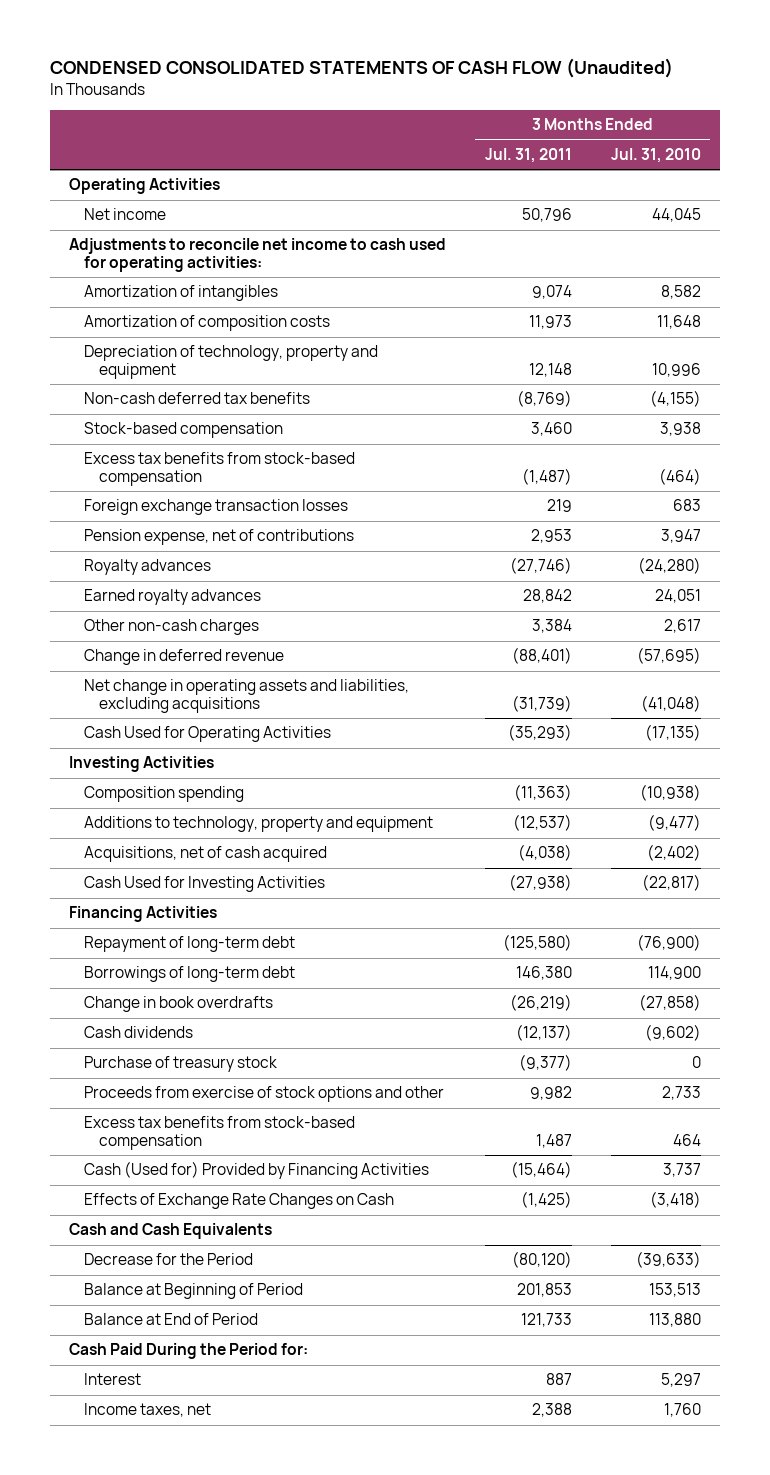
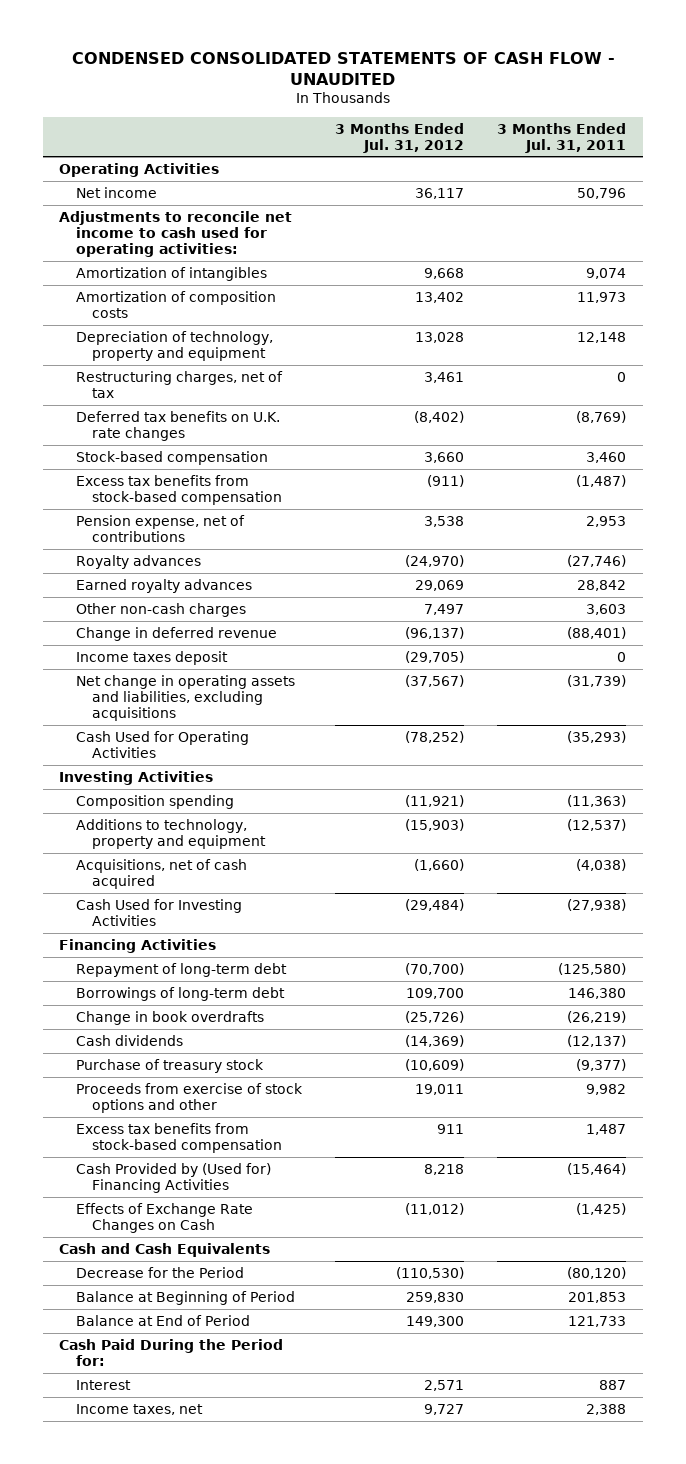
[49,57,673,78] CONDENSED CONSOLIDATED STATEMENTS OF CASH FLOW (Unaudited) -> [71,51,615,85] CONDENSED CONSOLIDATED STATEMENTS OF CASH FLOW - UNAUDITED
[610,147,701,163] Jul. 31, 2010 -> none
none -> [335,122,465,153] 3 Months Ended Jul. 31, 2012
none -> [75,370,283,398] Restructuring charges, net of tax
[83,392,310,405] Non-cash deferred tax benefits -> [75,410,280,441] Deferred tax benefits on U.K. rate changes
[83,499,348,516] Foreign exchange transaction losses -> none
[531,619,572,634] 3,384 -> [586,603,627,615] 3,603
none -> [75,650,228,665] Income taxes deposit
[83,1161,429,1180] Cash (Used for) Provided by Financing Activities -> [75,1162,271,1193] Cash Provided by (Used for) Financing Activities

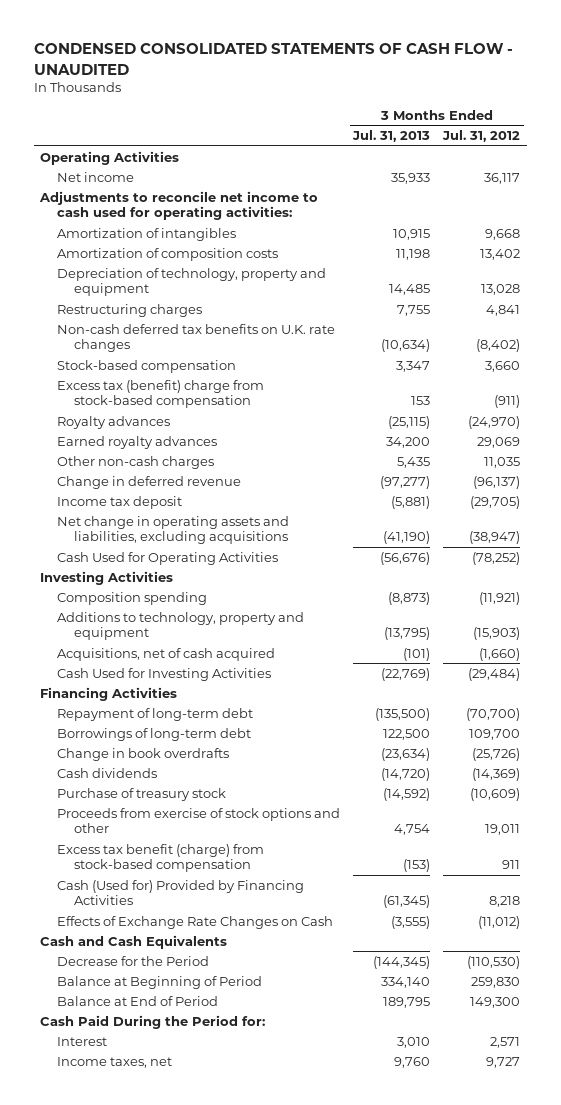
[497,122,627,153] 3 Months Ended Jul. 31, 2011 -> none
none -> [352,130,431,143] Jul. 31, 2013
[75,370,283,398] Restructuring charges, net of tax -> none
none -> [57,303,203,317] Restructuring charges
[75,410,280,441] Deferred tax benefits on U.K. rate changes -> [57,323,336,353] Non-cash deferred tax benefits on U.K. rate changes
[75,514,245,542] Pension expense, net of contributions -> none
[75,474,283,505] Excess tax benefits from stock-based compensation -> [57,379,265,409] Excess tax (benefit) charge from stock-based compensation
[424,603,465,615] 7,497 -> [484,456,521,468] 11,035
[75,650,228,665] Income taxes deposit -> [57,495,183,509] Income tax deposit
[405,674,465,687] (37,567) -> [469,531,521,545] (38,947)
[75,1122,283,1153] Excess tax benefits from stock-based compensation -> [57,843,265,873] Excess tax benefit (charge) from stock-based compensation
[75,1162,271,1193] Cash Provided by (Used for) Financing Activities -> [57,879,305,906] Cash (Used for) Provided by Financing Activities

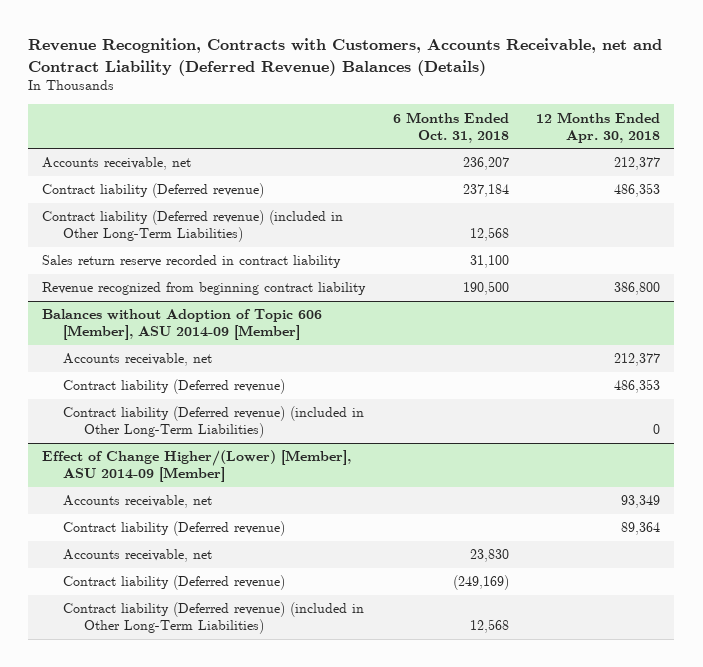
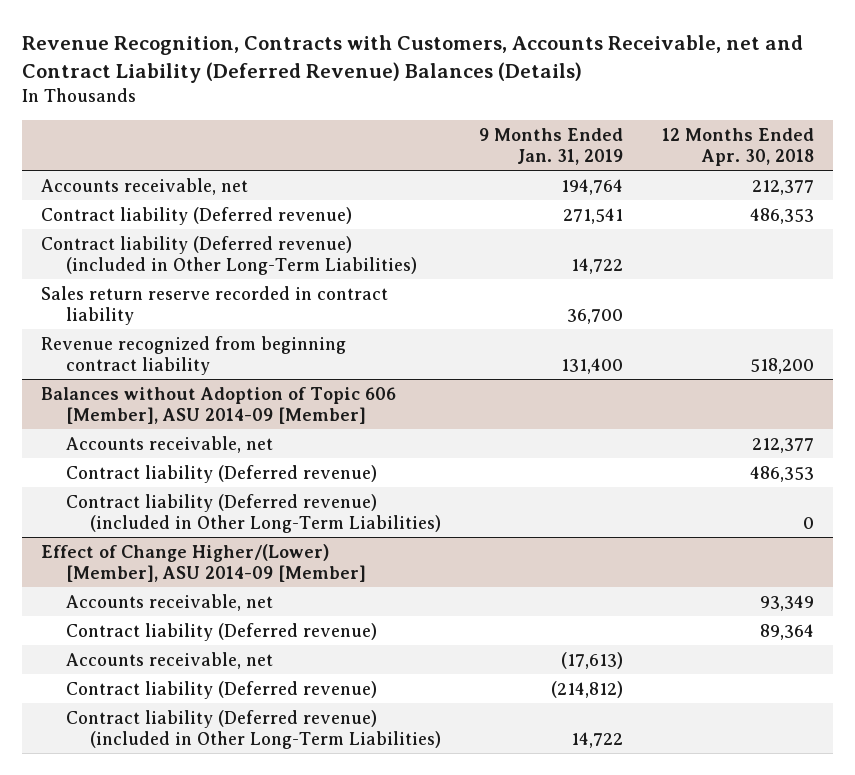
[392,111,509,143] 6 Months Ended Oct. 31, 2018 -> none
none -> [479,127,624,166] 9 Months Ended Jan. 31, 2019
[614,282,661,296] 386,800 -> [749,357,814,374] 518,200

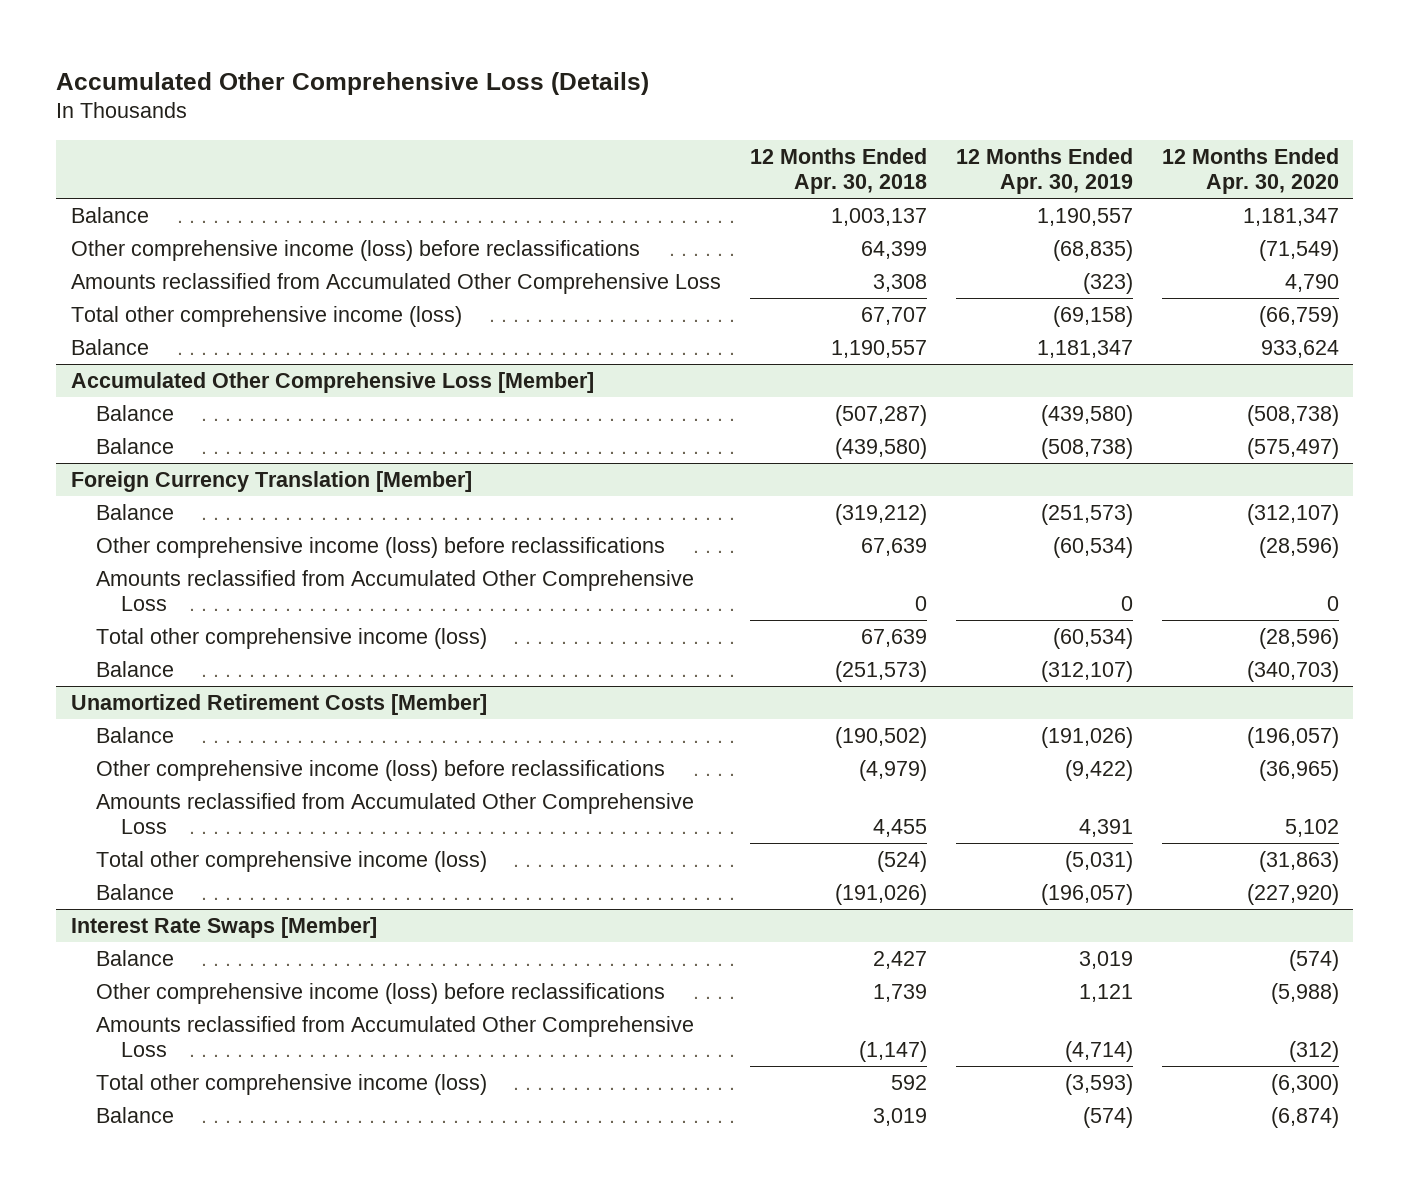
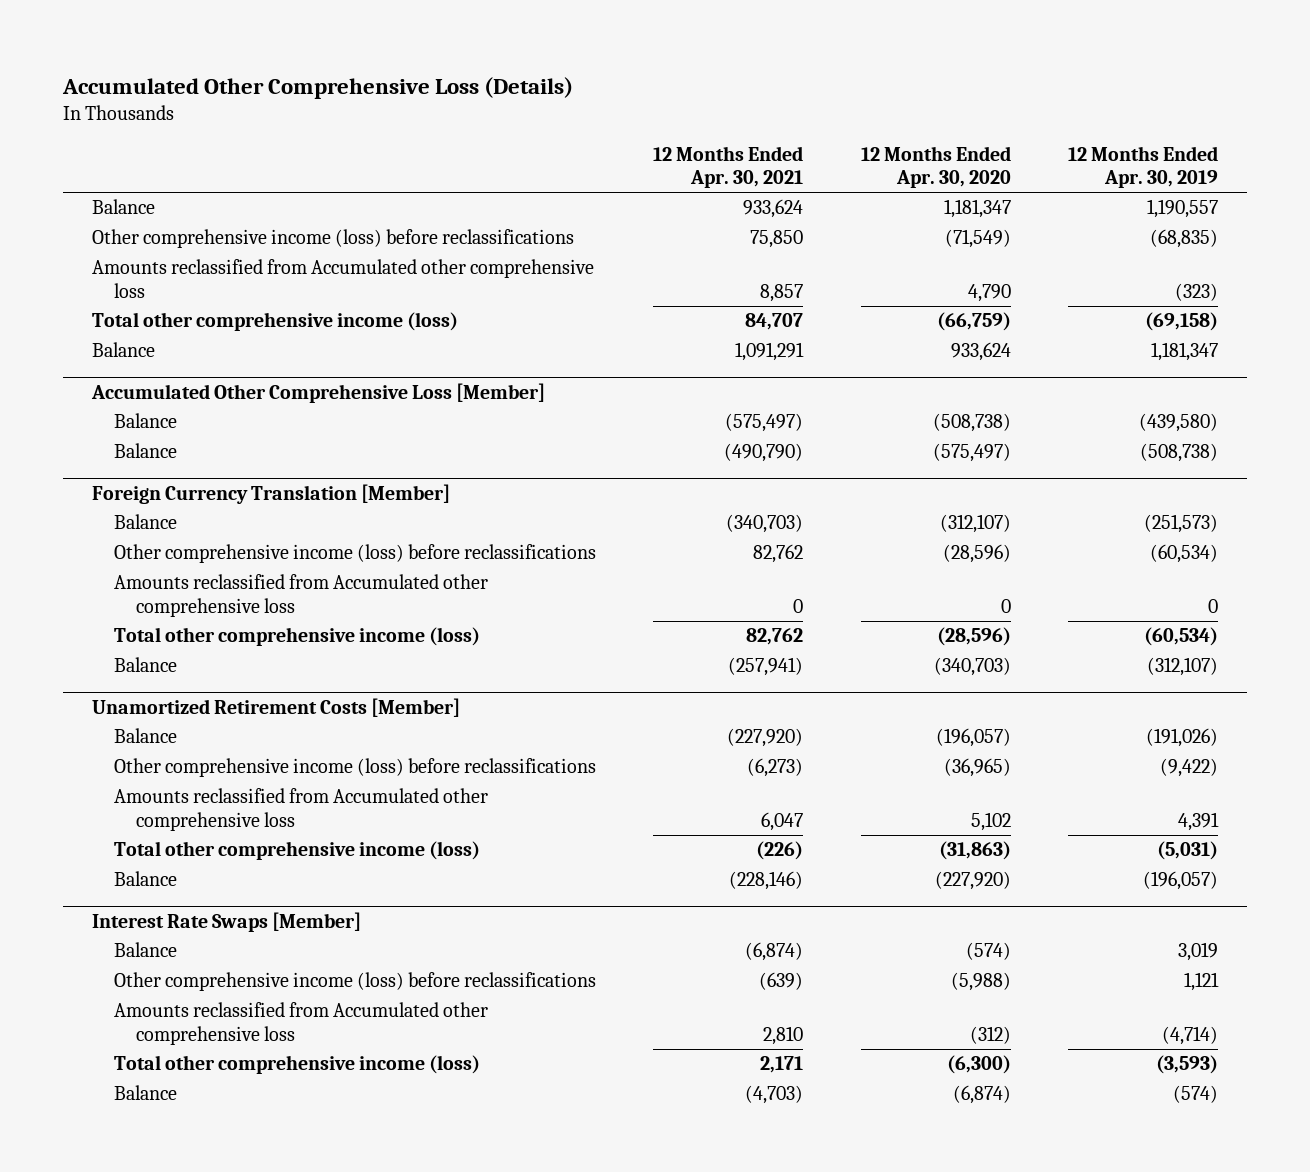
[749,147,927,195] 12 Months Ended Apr. 30, 2018 -> none
none -> [653,145,804,188] 12 Months Ended Apr. 30, 2021
[70,272,721,294] Amounts reclassified from Accumulated Other Comprehensive Loss -> [92,259,595,298] Amounts reclassified from Accumulated other comprehensive loss
[95,569,694,612] Amounts reclassified from Accumulated Other Comprehensive Loss -> [114,574,489,617] Amounts reclassified from Accumulated other comprehensive loss
[95,792,694,835] Amounts reclassified from Accumulated Other Comprehensive Loss -> [114,788,489,831] Amounts reclassified from Accumulated other comprehensive loss
[95,1015,694,1058] Amounts reclassified from Accumulated Other Comprehensive Loss -> [114,1002,489,1045] Amounts reclassified from Accumulated other comprehensive loss

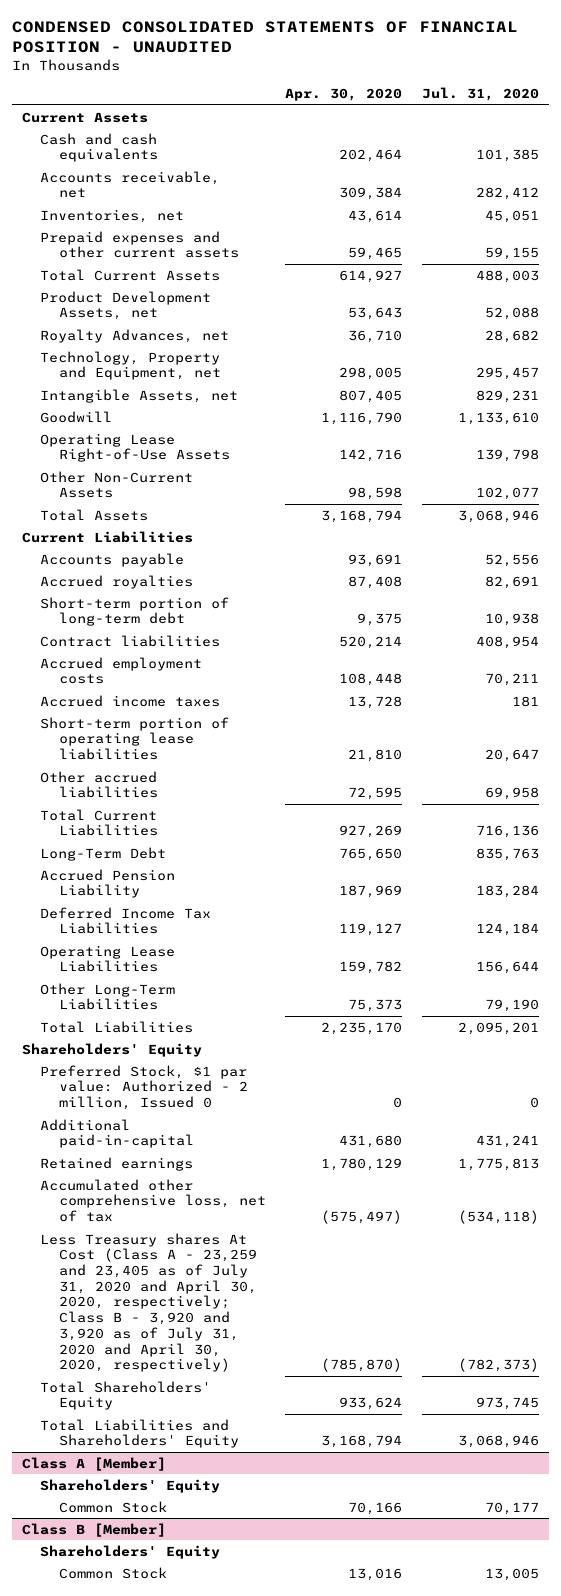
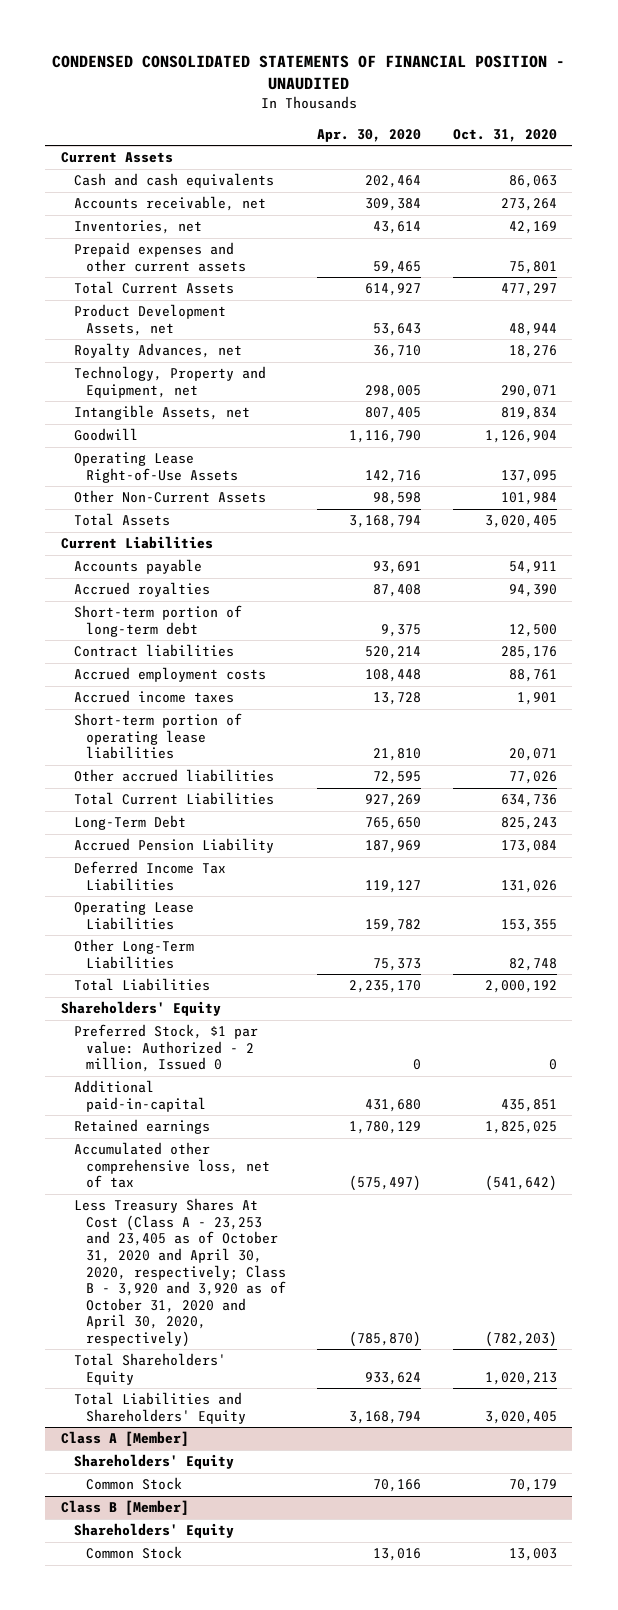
[422,87,540,102] Jul. 31, 2020 -> none
none -> [452,128,557,142] Oct. 31, 2020
[40,1232,257,1373] Less Treasury shares At Cost (Class A - 23,259 and 23,405 as of July 31, 2020 and April 30, 2020, respectively; Class B - 3,920 and 3,920 as of July 31, 2020 and April 30, 2020, respectively) -> [73,1198,286,1347] Less Treasury Shares At Cost (Class A - 23,253 and 23,405 as of October 31, 2020 and April 30, 2020, respectively; Class B - 3,920 and 3,920 as of October 31, 2020 and April 30, 2020, respectively)

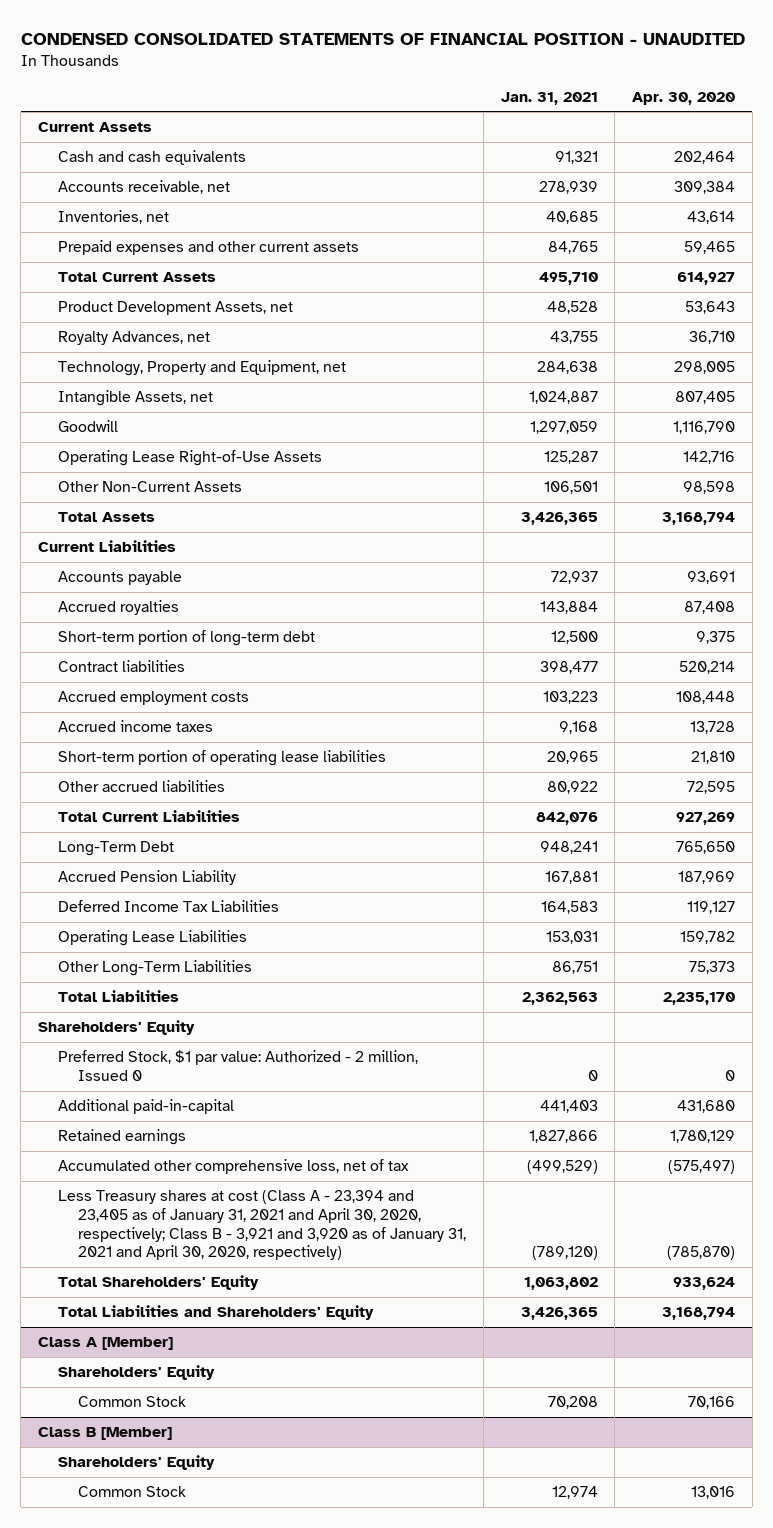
[452,128,557,142] Oct. 31, 2020 -> none
none -> [500,91,598,105] Jan. 31, 2021
[73,1198,286,1347] Less Treasury Shares At Cost (Class A - 23,253 and 23,405 as of October 31, 2020 and April 30, 2020, respectively; Class B - 3,920 and 3,920 as of October 31, 2020 and April 30, 2020, respectively) -> [58,1190,467,1261] Less Treasury shares at cost (Class A - 23,394 and 23,405 as of January 31, 2021 and April 30, 2020, respectively; Class B - 3,921 and 3,920 as of January 31, 2021 and April 30, 2020, respectively)

